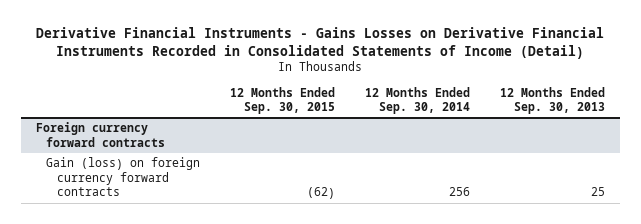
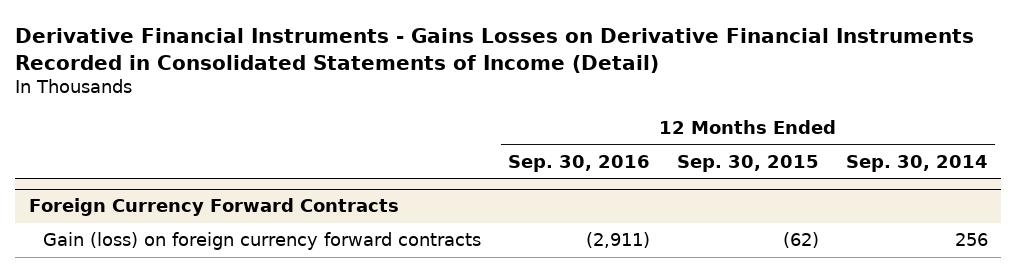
[500,86,606,115] 12 Months Ended Sep. 30, 2013 -> none
none -> [507,154,650,172] Sep. 30, 2016
[35,122,166,147] Foreign currency forward contracts -> [28,198,399,217] Foreign Currency Forward Contracts

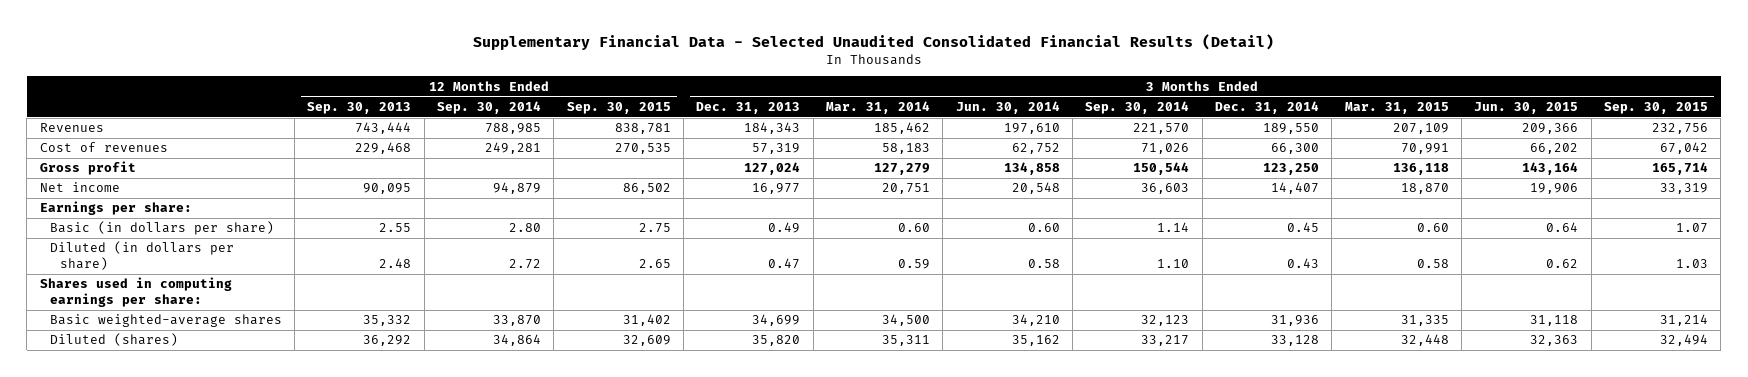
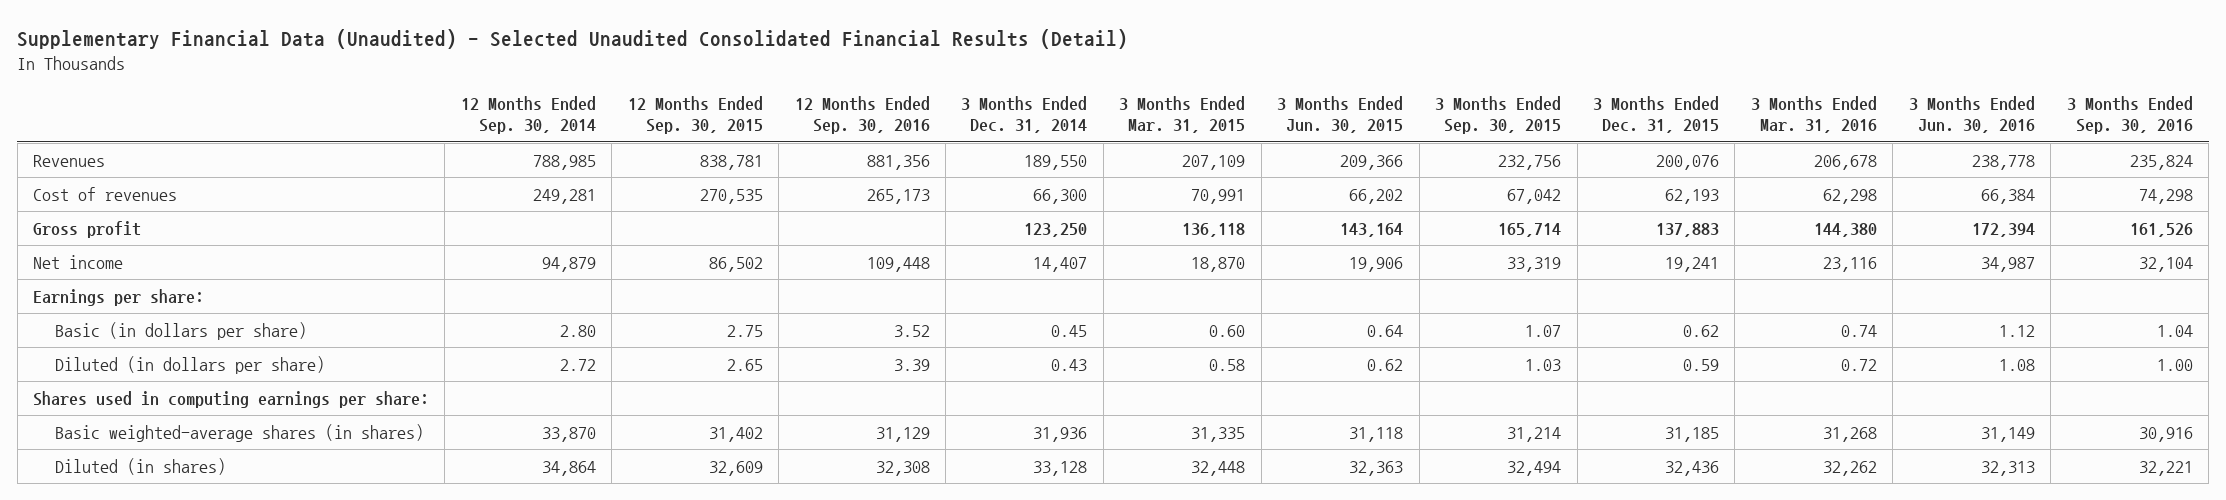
[472,33,1274,50] Supplementary Financial Data - Selected Unaudited Consolidated Financial Results (Detail) -> [17,28,1129,49] Supplementary Financial Data (Unaudited) - Selected Unaudited Consolidated Financial Results (Detail)
[307,101,412,114] Sep. 30, 2013 -> none
[696,101,801,114] Dec. 31, 2013 -> none
[825,100,930,114] Mar. 31, 2014 -> none
[955,100,1060,114] Jun. 30, 2014 -> none
[1085,100,1190,114] Sep. 30, 2014 -> none
none -> [794,96,930,135] 12 Months Ended Sep. 30, 2016
none -> [1592,96,1719,134] 3 Months Ended Dec. 31, 2015
none -> [1750,96,1877,134] 3 Months Ended Mar. 31, 2016
none -> [1908,96,2035,134] 3 Months Ended Jun. 30, 2016
none -> [2066,96,2193,135] 3 Months Ended Sep. 30, 2016
[49,314,282,328] Basic weighted-average shares -> [55,423,425,442] Basic weighted-average shares (in shares)
[49,333,178,347] Diluted (shares) -> [55,457,227,475] Diluted (in shares)

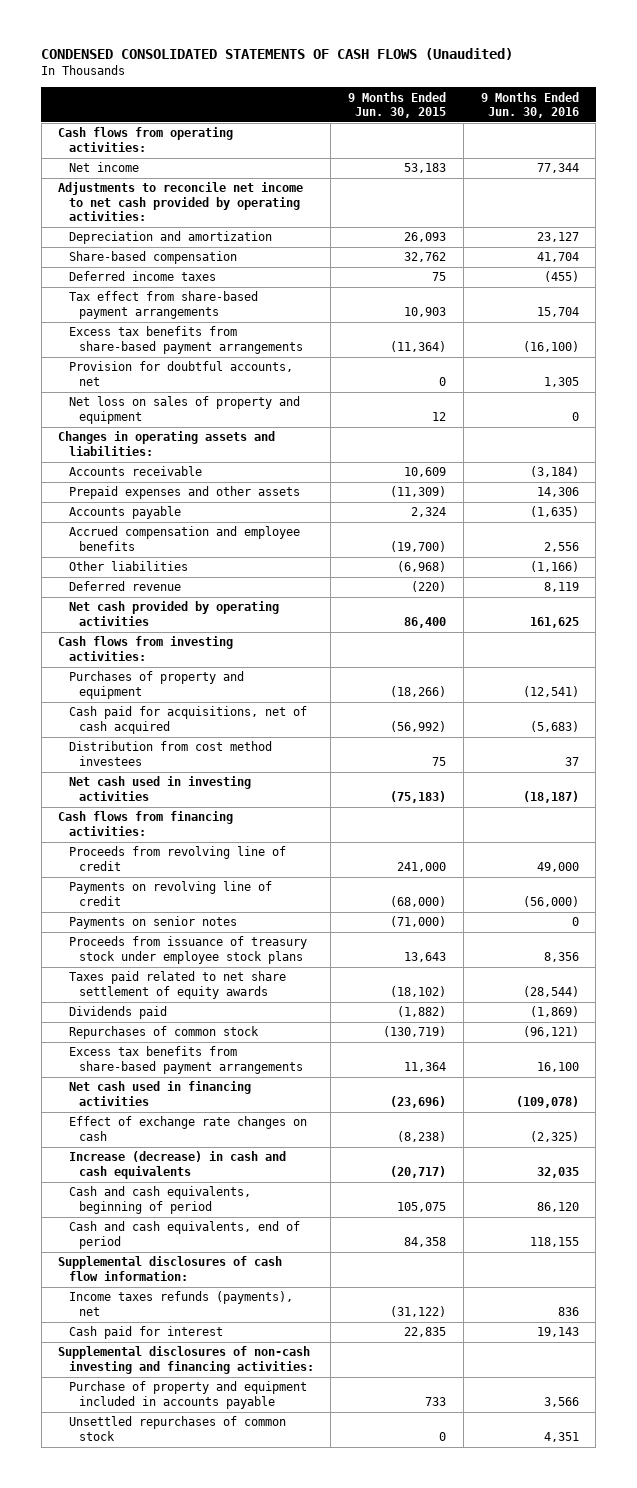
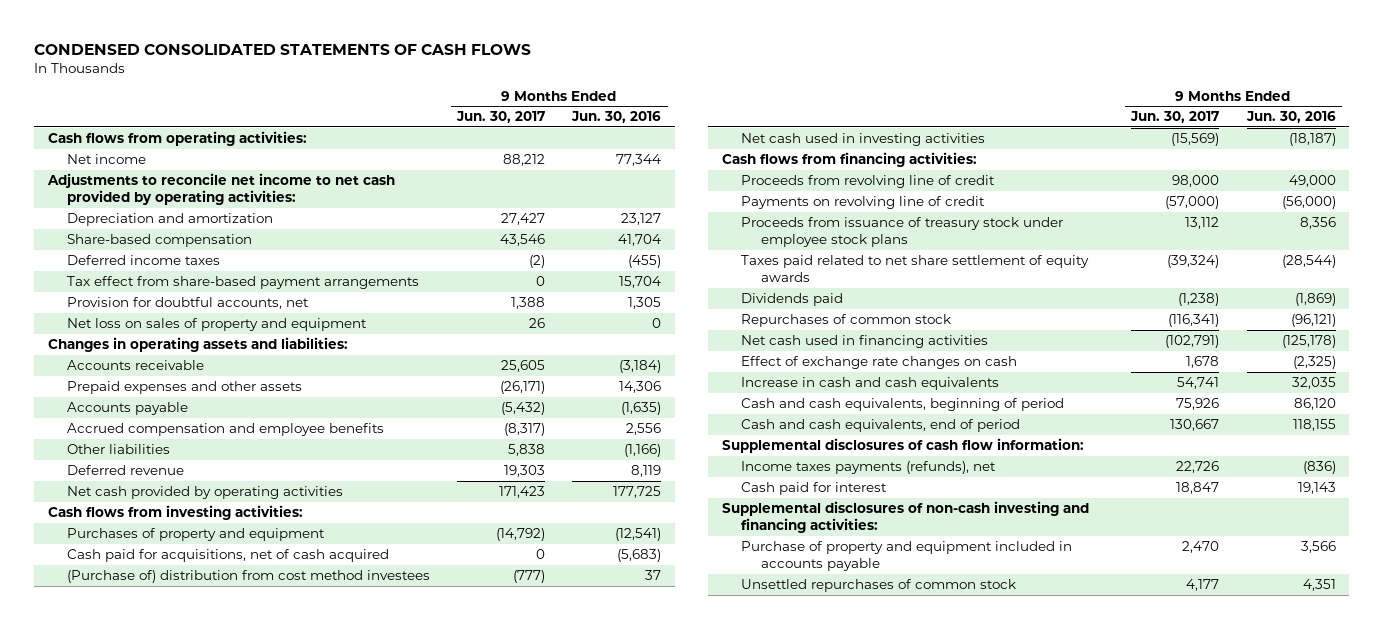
[41,48,514,61] CONDENSED CONSOLIDATED STATEMENTS OF CASH FLOWS (Unaudited) -> [34,43,532,55] CONDENSED CONSOLIDATED STATEMENTS OF CASH FLOWS
[348,91,447,118] 9 Months Ended Jun. 30, 2015 -> none
none -> [456,111,546,124] Jun. 30, 2017
[68,326,303,354] Excess tax benefits from share-based payment arrangements -> none
[529,616,579,628] 161,625 -> [613,485,662,498] 177,725
[68,741,272,766] Distribution from cost method investees -> [67,569,431,583] (Purchase of) distribution from cost method investees
[68,916,237,930] Payments on senior notes -> none
[68,1046,303,1074] Excess tax benefits from share-based payment arrangements -> none
[515,1095,579,1108] (109,078) -> [1281,334,1336,348] (125,178)
[68,1151,286,1179] Increase (decrease) in cash and cash equivalents -> [741,376,1000,390] Increase in cash and cash equivalents
[68,1291,293,1316] Income taxes refunds (payments), net -> [741,460,997,474] Income taxes payments (refunds), net
[557,1306,579,1316] 836 -> [1302,460,1336,474] (836)

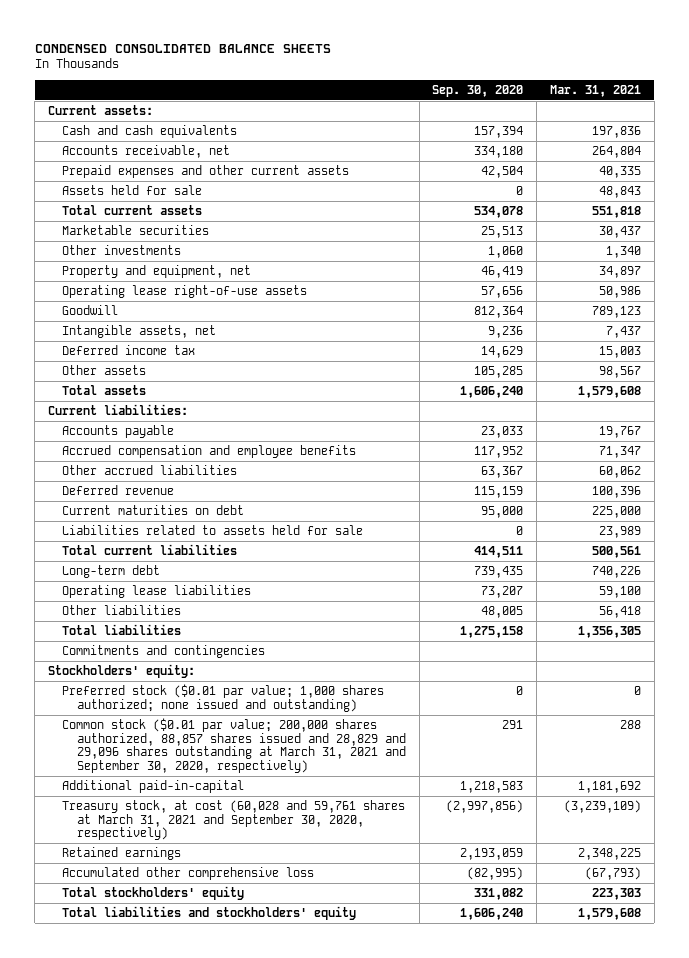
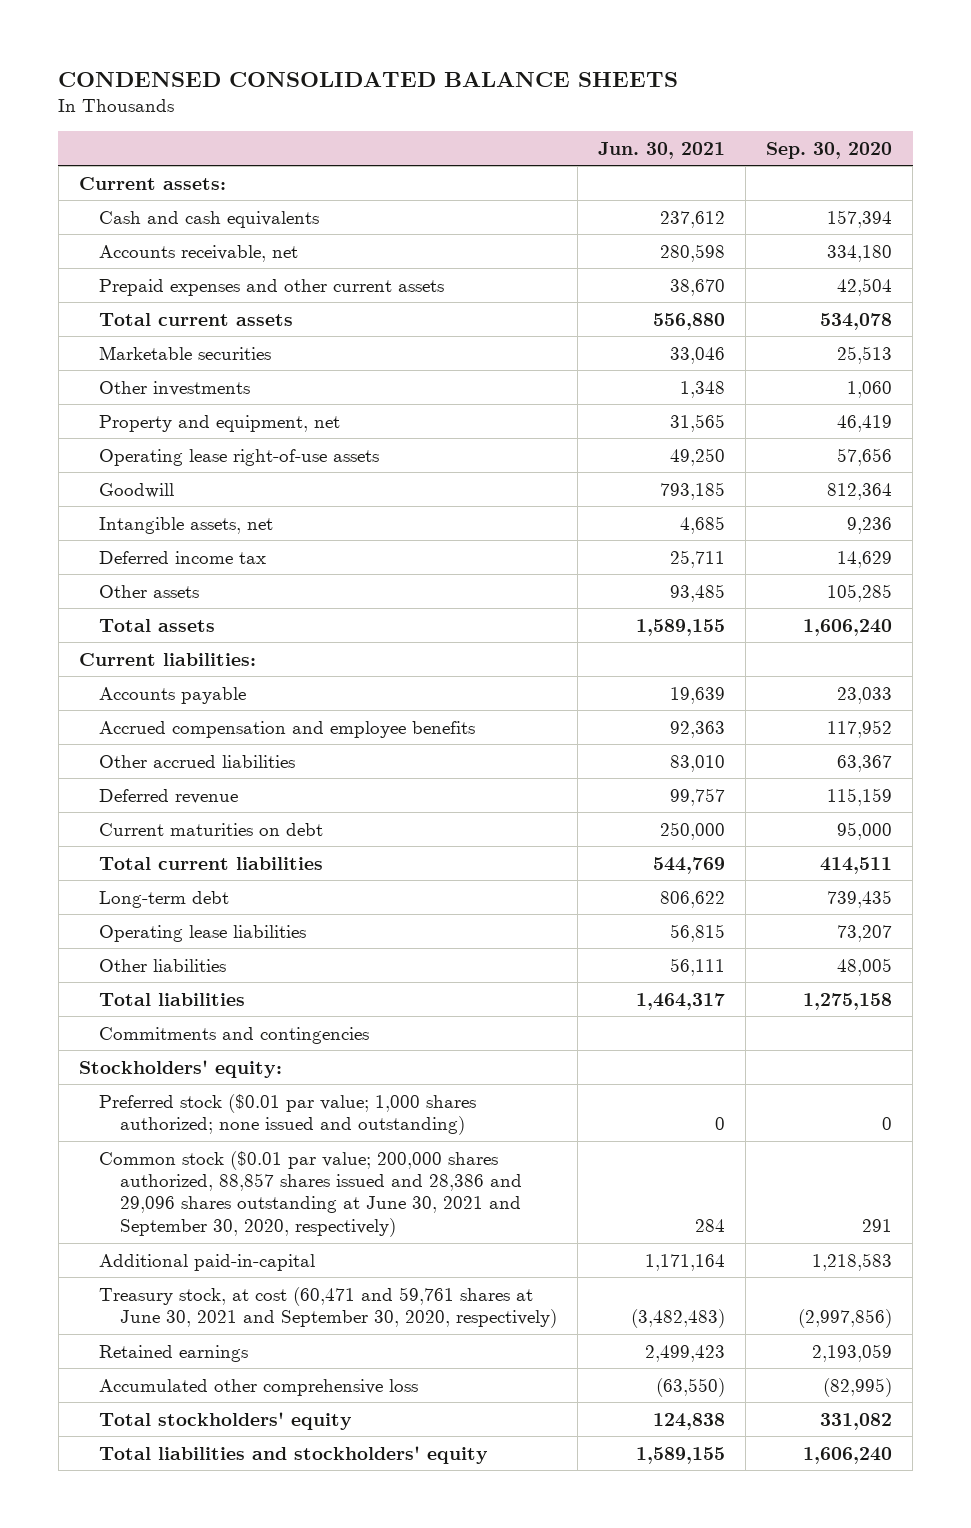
[549,84,641,97] Mar. 31, 2021 -> none
none -> [598,141,726,159] Jun. 30, 2021
[62,185,203,196] Assets held for sale -> none
[62,525,364,536] Liabilities related to assets held for sale -> none
[62,718,406,773] Common stock ($0.01 par value; 200,000 shares authorized, 88,857 shares issued and 28,829 and 29,096 shares outstanding at March 31, 2021 and September 30, 2020, respectively) -> [99,1150,523,1237] Common stock ($0.01 par value; 200,000 shares authorized, 88,857 shares issued and 28,386 and 29,096 shares outstanding at June 30, 2021 and September 30, 2020, respectively)
[62,800,406,841] Treasury stock, at cost (60,028 and 59,761 shares at March 31, 2021 and September 30, 2020, respectively) -> [99,1286,558,1328] Treasury stock, at cost (60,471 and 59,761 shares at June 30, 2021 and September 30, 2020, respectively)

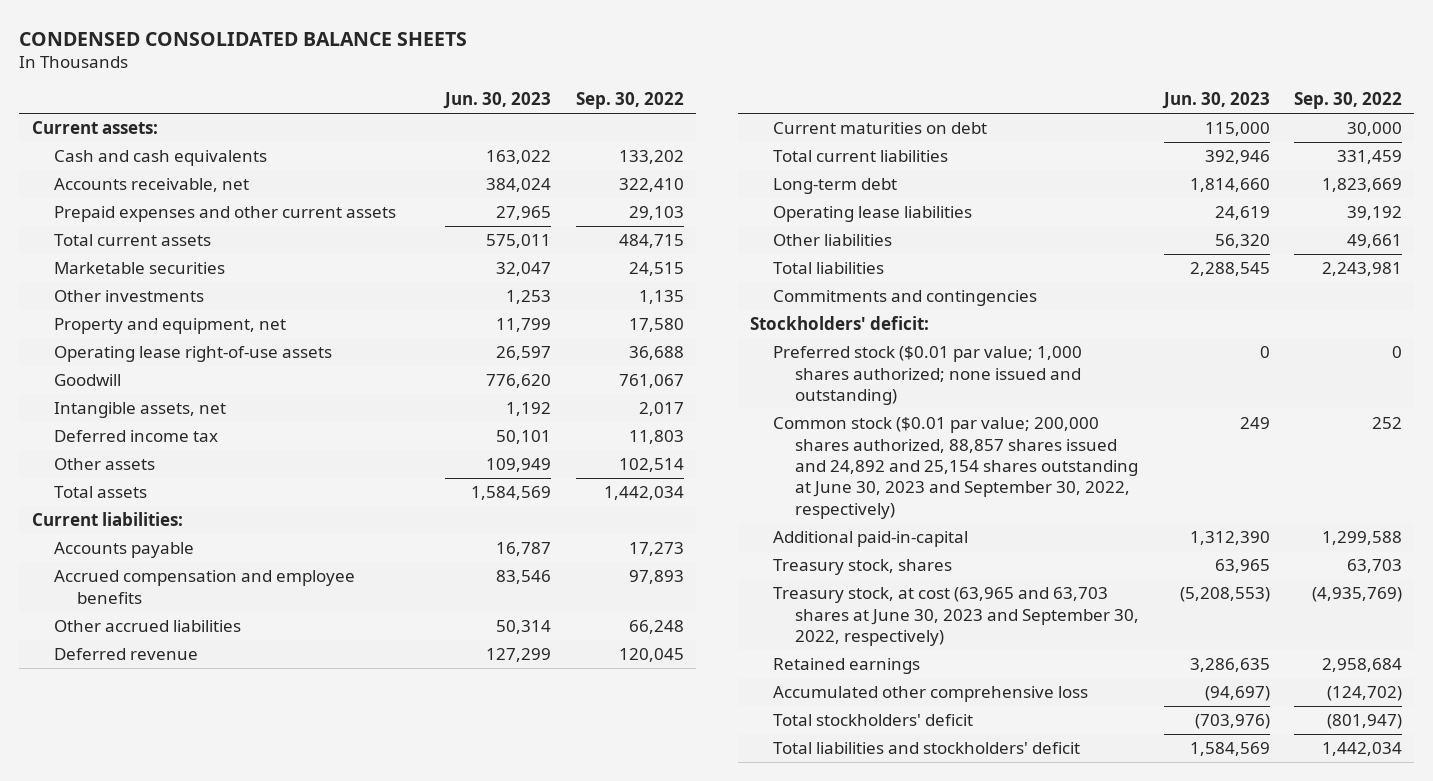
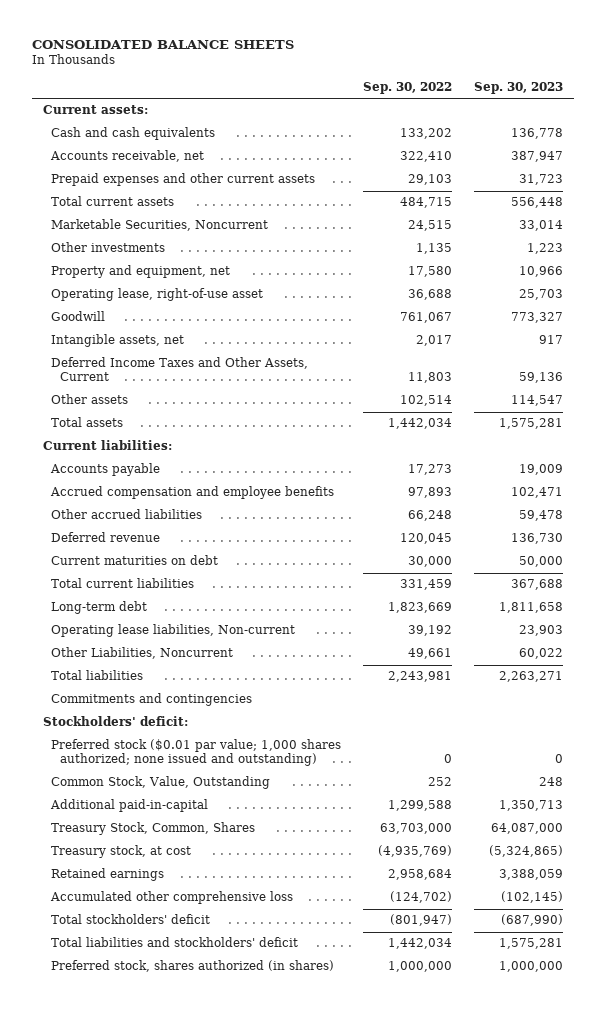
[19,31,468,46] CONDENSED CONSOLIDATED BALANCE SHEETS -> [31,40,294,50] CONSOLIDATED BALANCE SHEETS
[443,92,552,110] Jun. 30, 2023 -> none
none -> [474,81,564,94] Sep. 30, 2023
[54,262,226,275] Marketable securities -> [51,219,269,232] Marketable Securities, Noncurrent
[54,346,333,363] Operating lease right-of-use assets -> [51,288,264,302] Operating lease, right-of-use asset
[54,430,219,443] Deferred income tax -> [51,357,309,382] Deferred Income Taxes and Other Assets, Current
[772,206,972,223] Operating lease liabilities -> [51,624,296,638] Operating lease liabilities, Non-current
[772,234,892,247] Other liabilities -> [51,647,234,660] Other Liabilities, Noncurrent
[772,417,1139,519] Common stock ($0.01 par value; 200,000 shares authorized, 88,857 shares issued and 24,892 and 25,154 shares outstanding at June 30, 2023 and September 30, 2022, respectively) -> [51,776,271,790] Common Stock, Value, Outstanding
[772,559,952,576] Treasury stock, shares -> [51,822,256,836] Treasury Stock, Common, Shares
[1346,559,1402,574] 63,703 -> [380,823,453,835] 63,703,000
[772,587,1140,646] Treasury stock, at cost (63,965 and 63,703 shares at June 30, 2023 and September 30, 2022, respectively) -> [51,845,192,859] Treasury stock, at cost
none -> [51,960,335,973] Preferred stock, shares authorized (in shares)

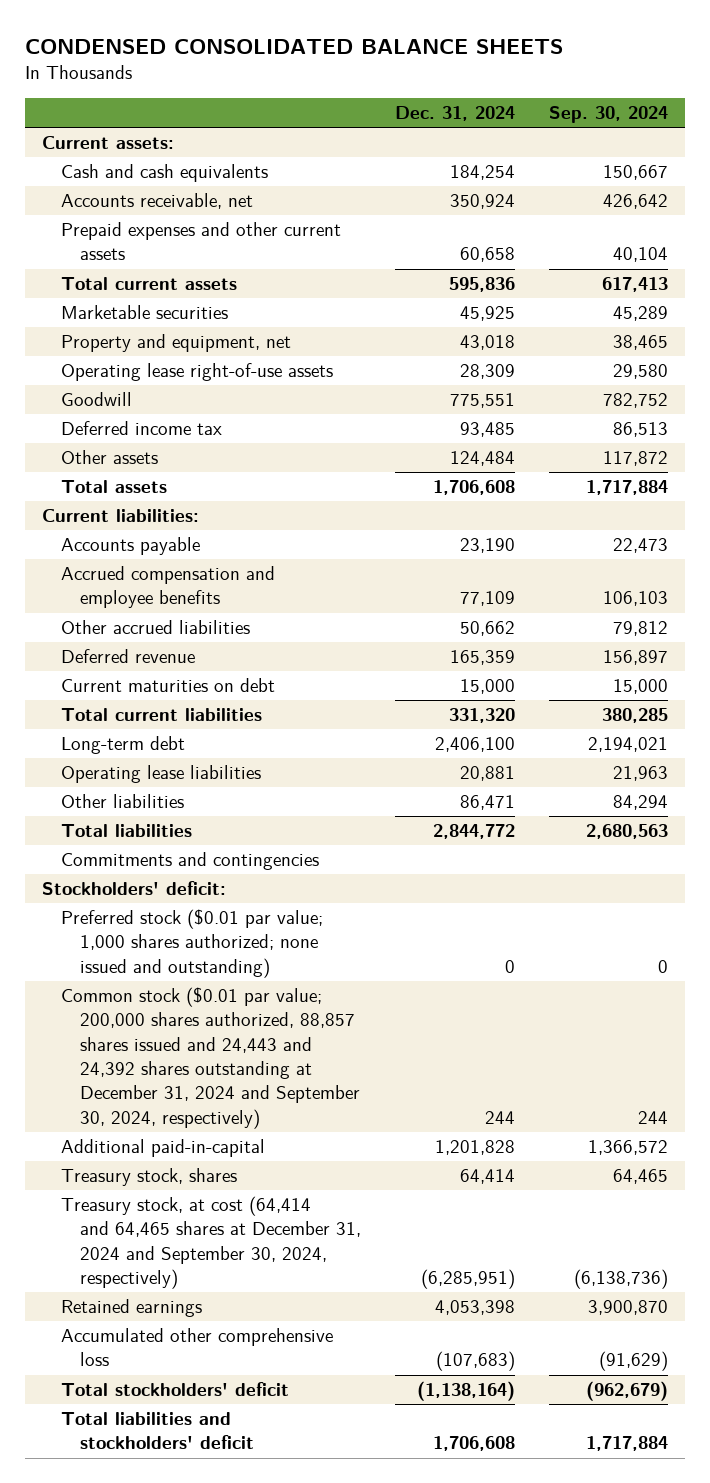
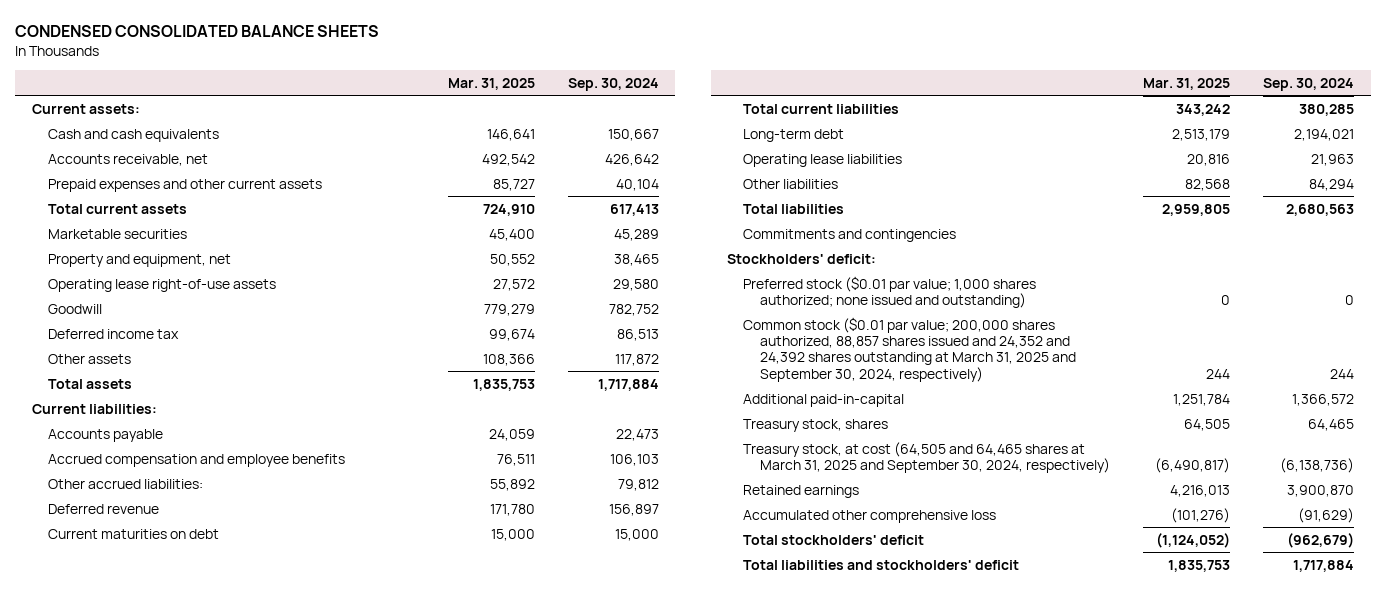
[395,105,516,121] Dec. 31, 2024 -> none
none -> [447,77,535,90] Mar. 31, 2025
[61,620,251,635] Other accrued liabilities -> [48,478,204,489] Other accrued liabilities:
[61,987,361,1129] Common stock ($0.01 par value; 200,000 shares authorized, 88,857 shares issued and 24,443 and 24,392 shares outstanding at December 31, 2024 and September 30, 2024, respectively) -> [743,316,1076,382] Common stock ($0.01 par value; 200,000 shares authorized, 88,857 shares issued and 24,352 and 24,392 shares outstanding at March 31, 2025 and September 30, 2024, respectively)
[61,1196,362,1290] Treasury stock, at cost (64,414 and 64,465 shares at December 31, 2024 and September 30, 2024, respectively) -> [743,441,1110,473] Treasury stock, at cost (64,505 and 64,465 shares at March 31, 2025 and September 30, 2024, respectively)

